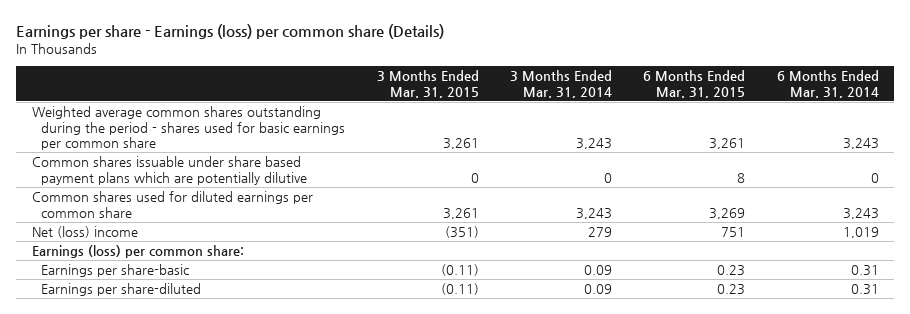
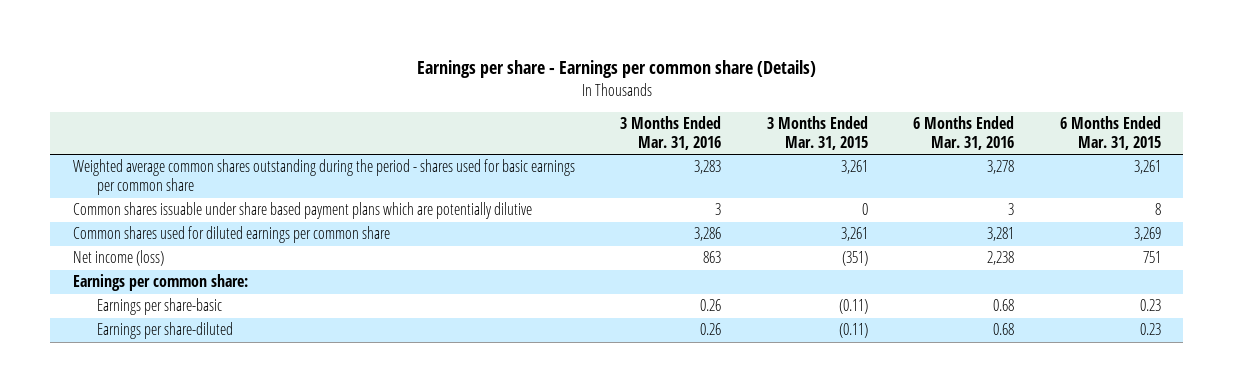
[15,23,444,39] Earnings per share - Earnings (loss) per common share (Details) -> [416,60,816,79] Earnings per share - Earnings per common share (Details)
[509,70,612,98] 3 Months Ended Mar. 31, 2014 -> none
[776,70,879,98] 6 Months Ended Mar. 31, 2014 -> none
none -> [620,115,722,150] 3 Months Ended Mar. 31, 2016
none -> [913,115,1015,150] 6 Months Ended Mar. 31, 2016
[31,226,138,239] Net (loss) income -> [72,250,164,267] Net income (loss)
[31,245,244,259] Earnings (loss) per common share: -> [72,274,248,292] Earnings per common share:

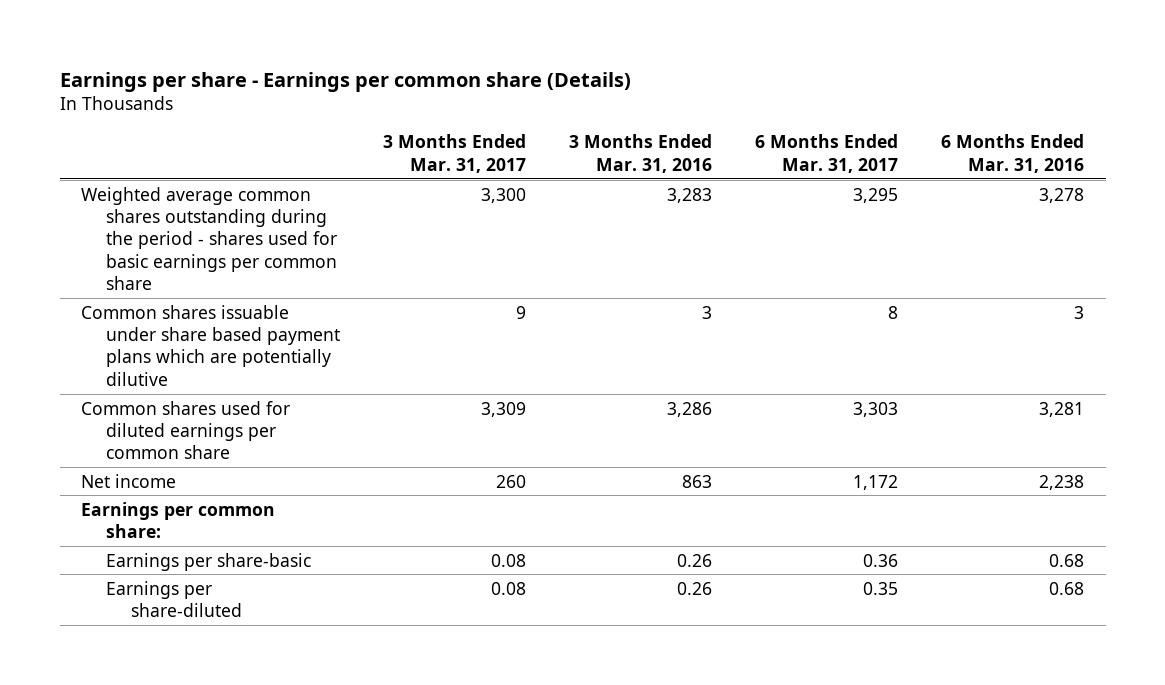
[766,115,868,150] 3 Months Ended Mar. 31, 2015 -> none
[1059,115,1161,150] 6 Months Ended Mar. 31, 2015 -> none
none -> [383,134,527,173] 3 Months Ended Mar. 31, 2017
none -> [755,134,899,173] 6 Months Ended Mar. 31, 2017
[72,250,164,267] Net income (loss) -> [81,473,177,488] Net income

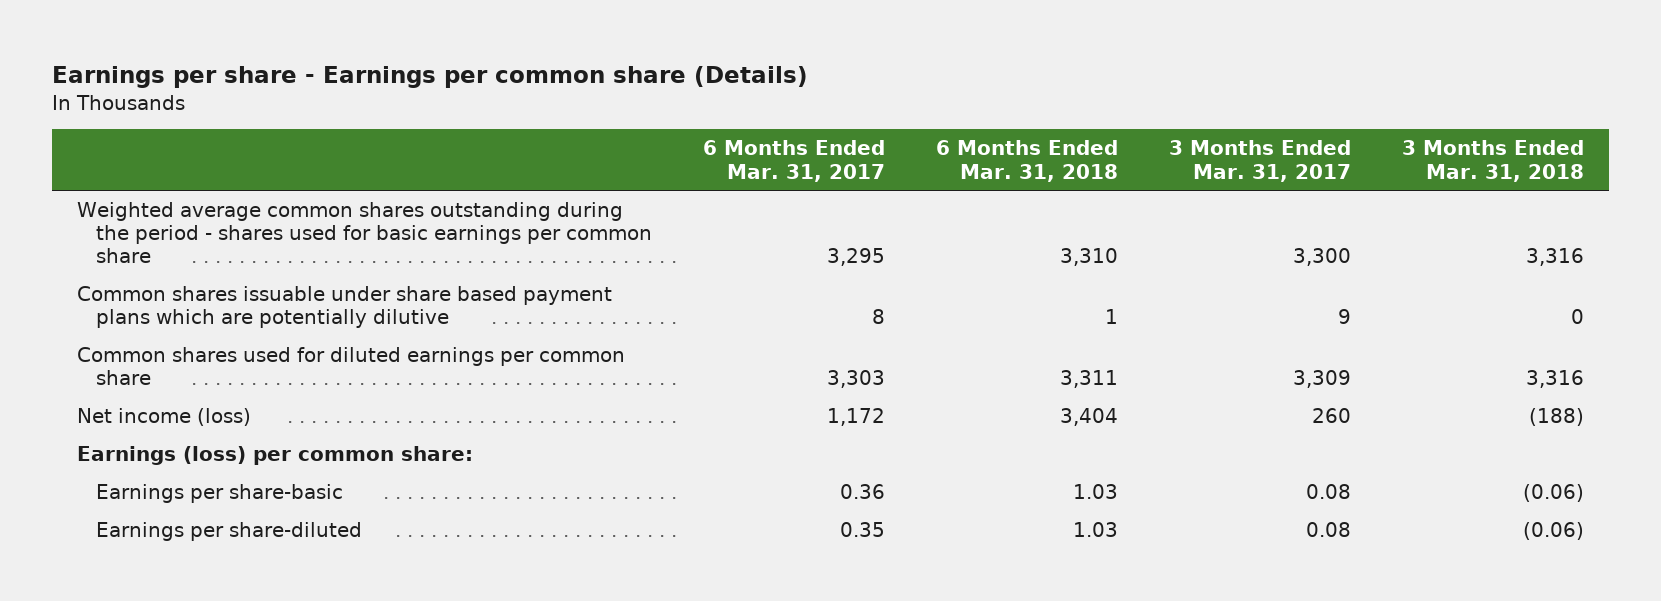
[569,134,713,173] 3 Months Ended Mar. 31, 2016 -> none
[941,134,1085,173] 6 Months Ended Mar. 31, 2016 -> none
none -> [935,140,1118,182] 6 Months Ended Mar. 31, 2018
none -> [1401,140,1584,182] 3 Months Ended Mar. 31, 2018
[81,473,177,488] Net income -> [77,408,252,427] Net income (loss)
[81,501,276,538] Earnings per common share: -> [77,446,474,466] Earnings (loss) per common share:

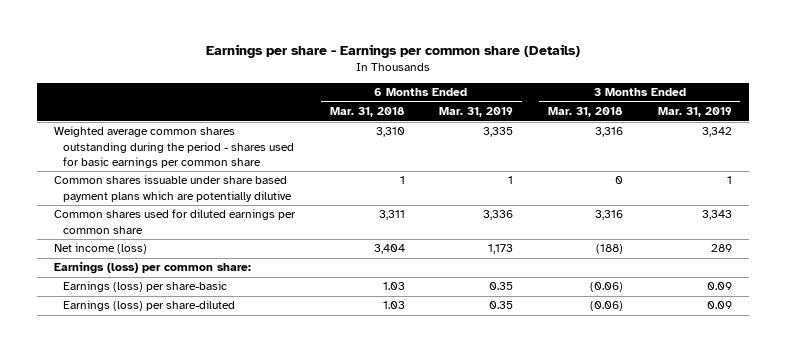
[702,140,885,182] 6 Months Ended Mar. 31, 2017 -> none
[1168,140,1351,182] 3 Months Ended Mar. 31, 2017 -> none
none -> [439,107,514,118] Mar. 31, 2019
none -> [657,107,732,118] Mar. 31, 2019
[95,484,343,504] Earnings per share-basic -> [63,281,228,293] Earnings (loss) per share-basic
[95,522,362,542] Earnings per share-diluted -> [63,300,236,312] Earnings (loss) per share-diluted

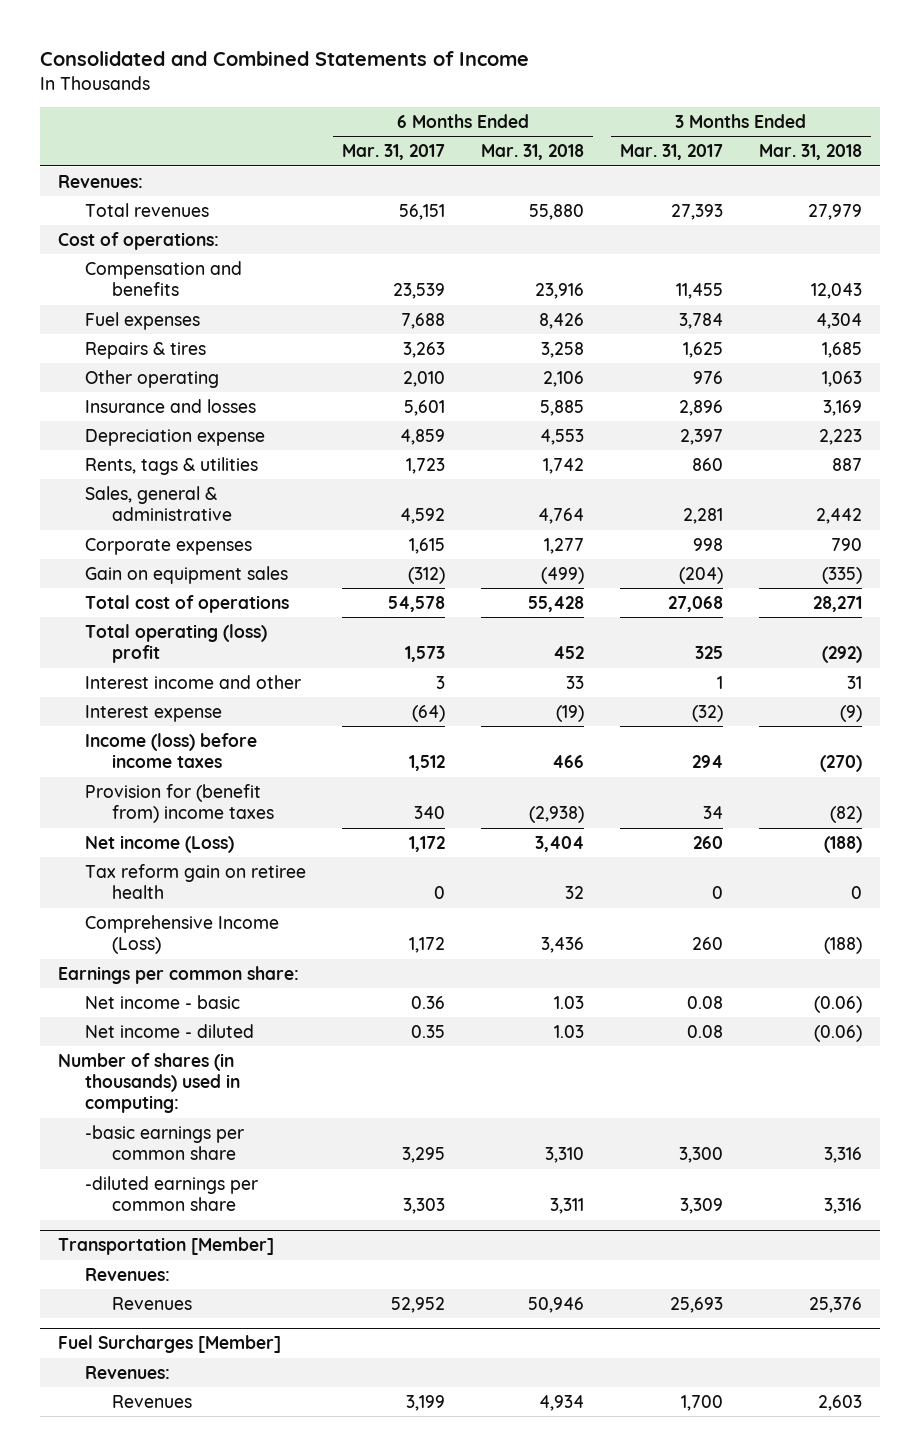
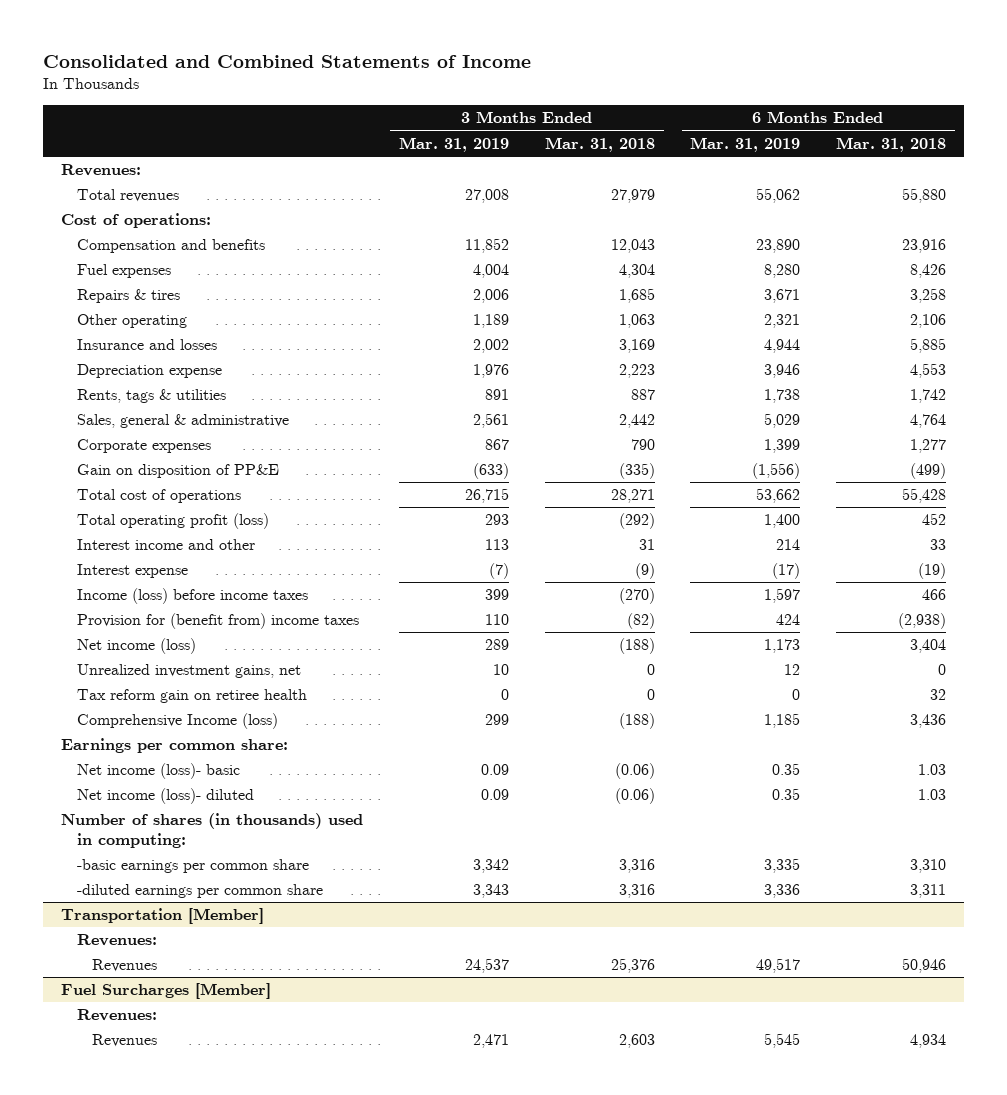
[341,144,445,161] Mar. 31, 2017 -> none
[619,144,723,161] Mar. 31, 2017 -> none
none -> [398,136,509,152] Mar. 31, 2019
none -> [690,136,801,152] Mar. 31, 2019
[84,565,288,584] Gain on equipment sales -> [76,464,279,479] Gain on disposition of PP&E
[84,623,267,664] Total operating (loss) profit -> [76,513,269,530] Total operating profit (loss)
[84,834,234,853] Net income (Loss) -> [76,638,196,655] Net income (loss)
none -> [76,664,301,679] Unrealized investment gains, net
[84,914,279,955] Comprehensive Income (Loss) -> [76,713,278,730] Comprehensive Income (loss)
[84,994,240,1009] Net income - basic -> [76,763,240,780] Net income (loss)- basic
[84,1023,254,1038] Net income - diluted -> [76,788,254,805] Net income (loss)- diluted

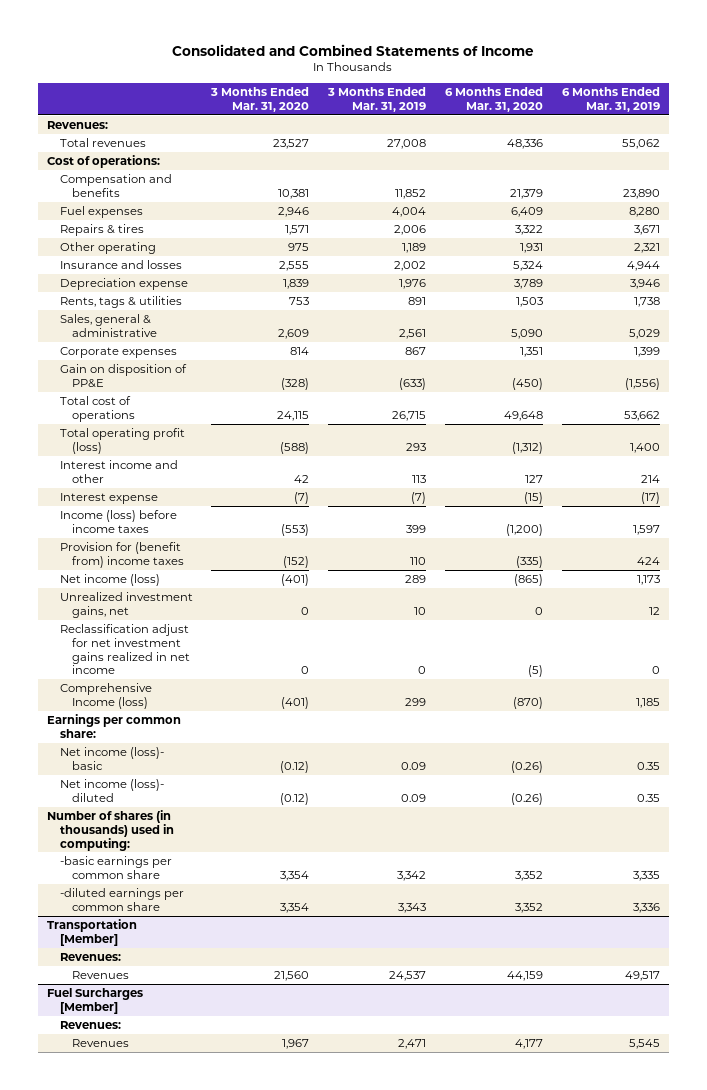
[544,136,655,152] Mar. 31, 2018 -> none
[836,136,947,152] Mar. 31, 2018 -> none
none -> [210,87,310,112] 3 Months Ended Mar. 31, 2020
none -> [444,87,543,112] 6 Months Ended Mar. 31, 2020
[76,689,307,704] Tax reform gain on retiree health -> none
none -> [59,624,190,675] Reclassification adjust for net investment gains realized in net income

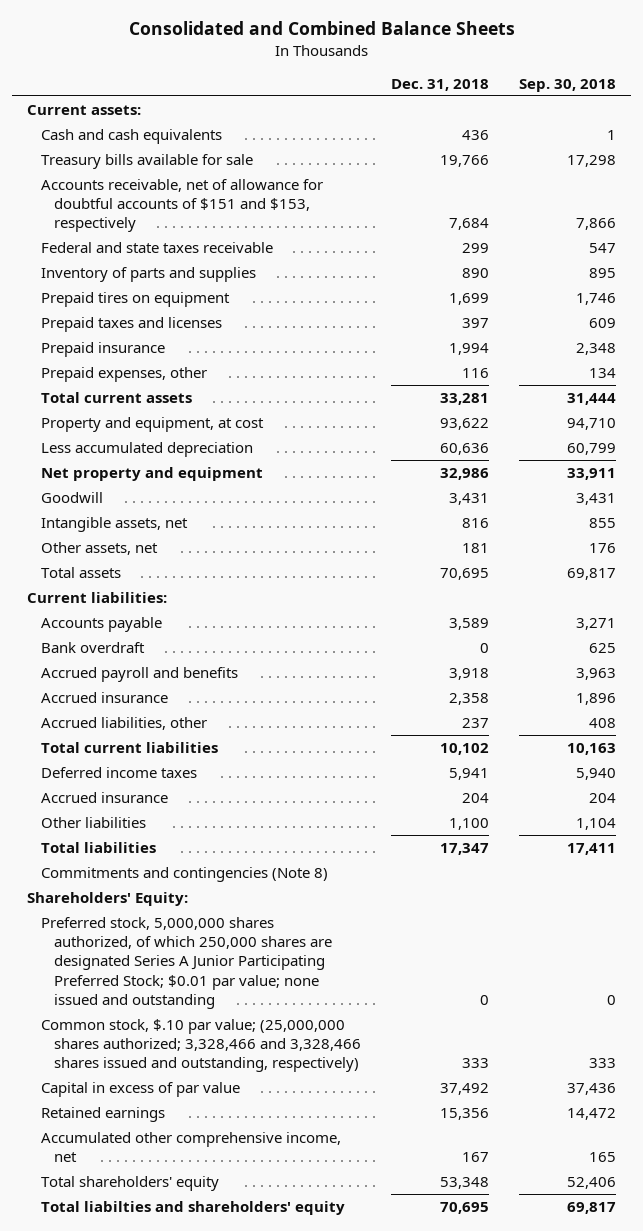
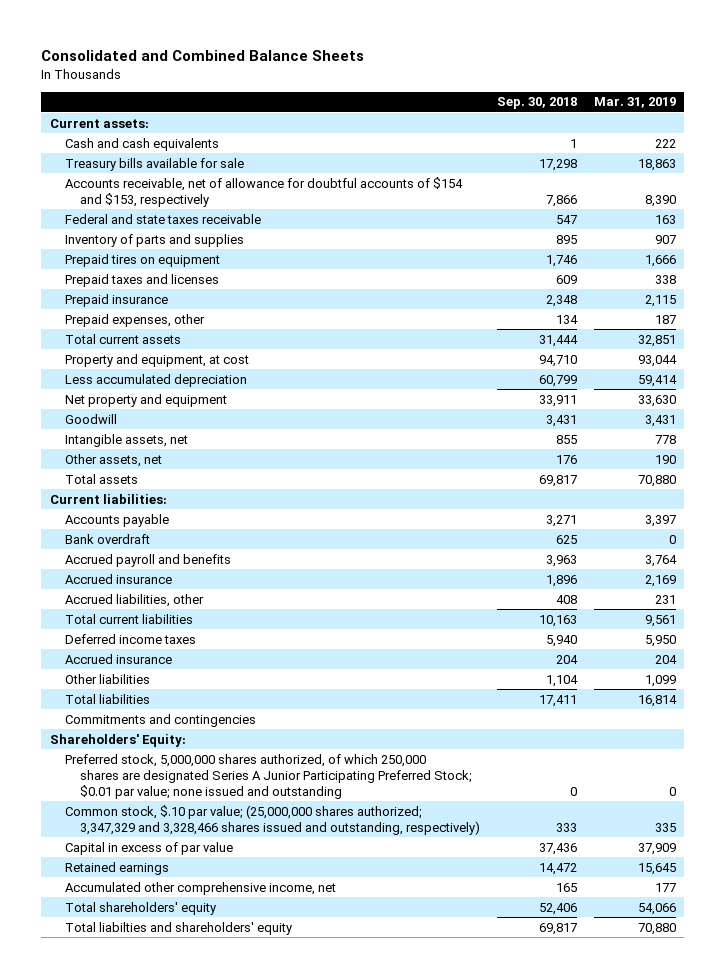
[391,78,490,91] Dec. 31, 2018 -> none
none -> [593,97,676,109] Mar. 31, 2019
[40,178,323,233] Accounts receivable, net of allowance for doubtful accounts of $151 and $153, respectively -> [64,176,463,207] Accounts receivable, net of allowance for doubtful accounts of $154 and $153, respectively
[40,866,328,882] Commitments and contingencies (Note 8) -> [64,713,256,727] Commitments and contingencies
[40,1018,361,1073] Common stock, $.10 par value; (25,000,000 shares authorized; 3,328,466 and 3,328,466 shares issued and outstanding, respectively) -> [64,804,480,835] Common stock, $.10 par value; (25,000,000 shares authorized; 3,347,329 and 3,328,466 shares issued and outstanding, respectively)

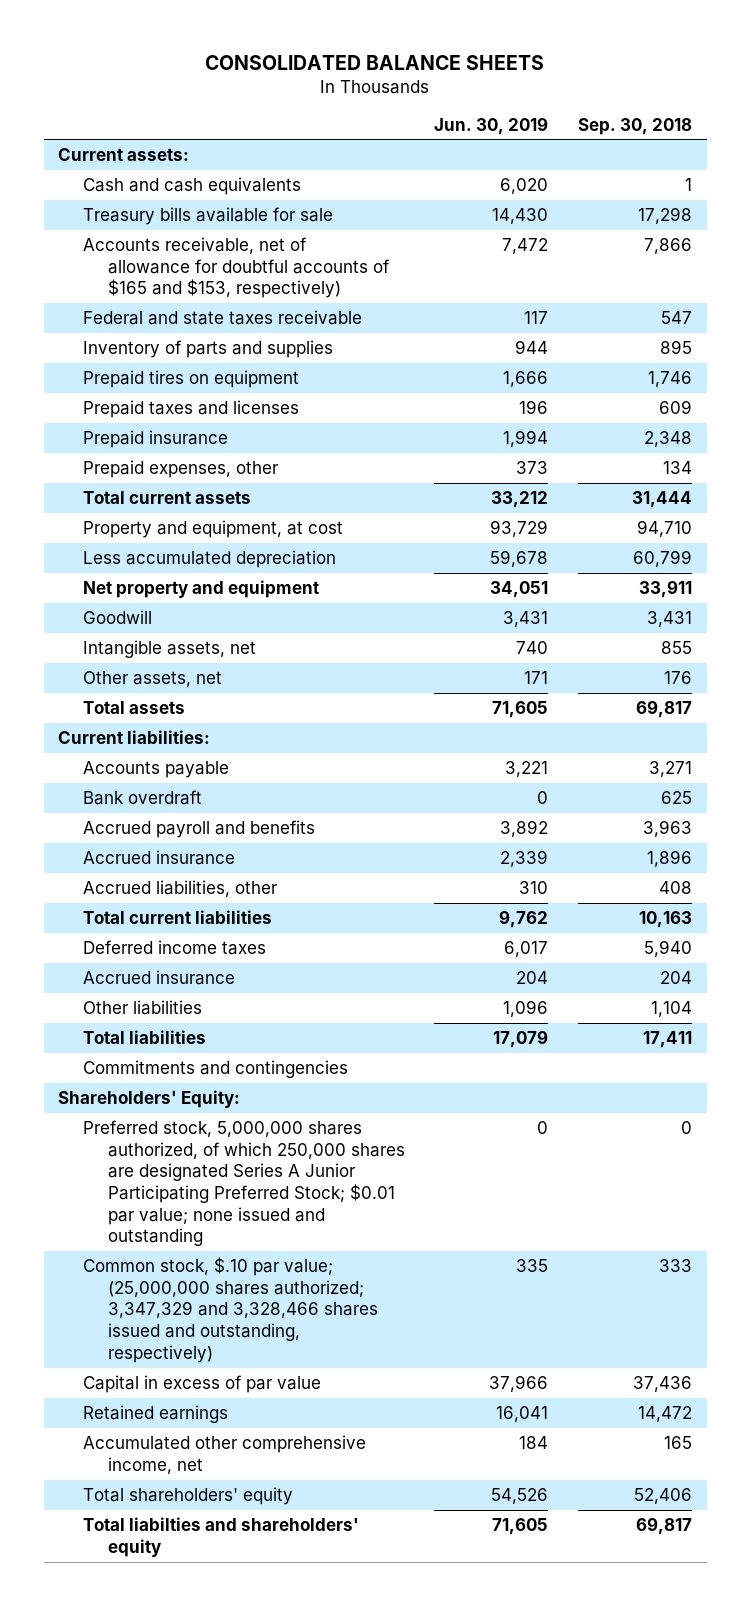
[41,50,365,62] Consolidated and Combined Balance Sheets -> [205,54,545,70] CONSOLIDATED BALANCE SHEETS
[593,97,676,109] Mar. 31, 2019 -> none
none -> [434,116,549,135] Jun. 30, 2019
[64,176,463,207] Accounts receivable, net of allowance for doubtful accounts of $154 and $153, respectively -> [83,237,390,299] Accounts receivable, net of allowance for doubtful accounts of $165 and $153, respectively)

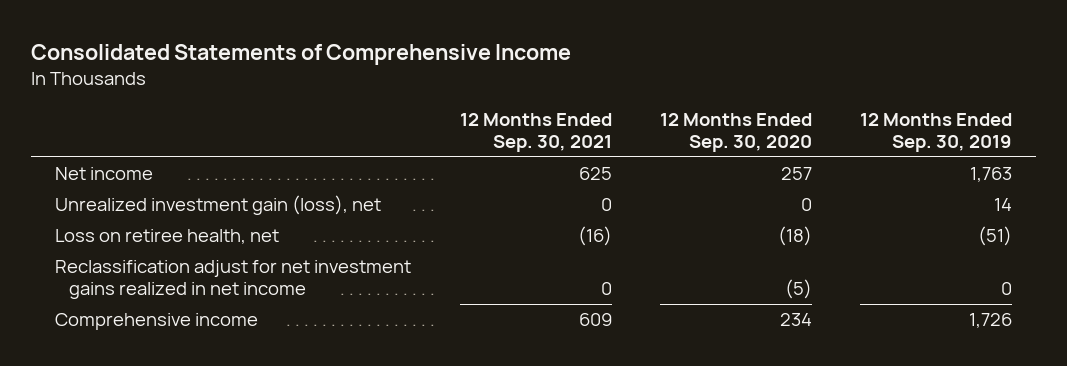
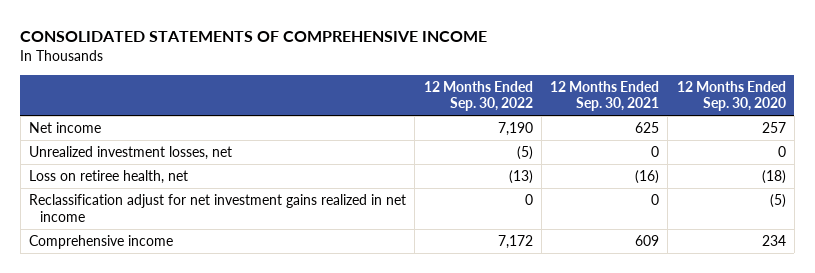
[31,44,572,66] Consolidated Statements of Comprehensive Income -> [20,30,488,42] CONSOLIDATED STATEMENTS OF COMPREHENSIVE INCOME
[859,112,1012,152] 12 Months Ended Sep. 30, 2019 -> none
none -> [423,80,533,112] 12 Months Ended Sep. 30, 2022
[55,195,382,216] Unrealized investment gain (loss), net -> [28,146,232,161] Unrealized investment losses, net

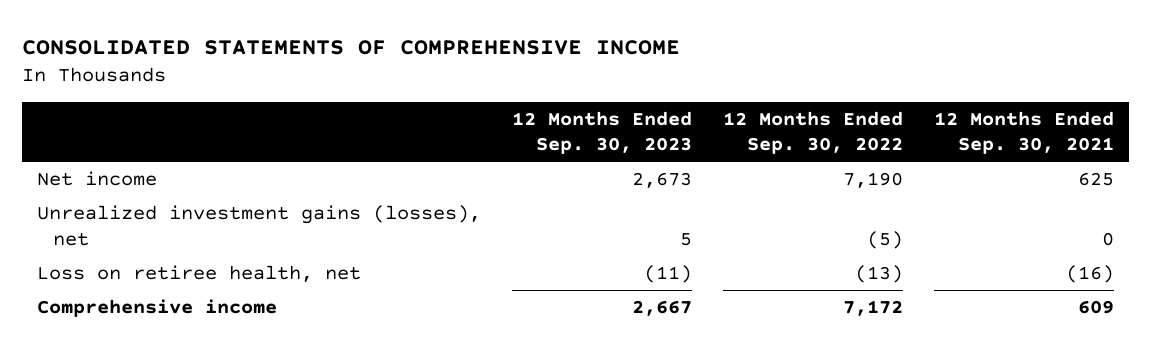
[676,80,786,112] 12 Months Ended Sep. 30, 2020 -> none
none -> [512,110,693,155] 12 Months Ended Sep. 30, 2023
[28,146,232,161] Unrealized investment losses, net -> [37,205,482,246] Unrealized investment gains (losses), net
[28,194,406,222] Reclassification adjust for net investment gains realized in net income -> none

